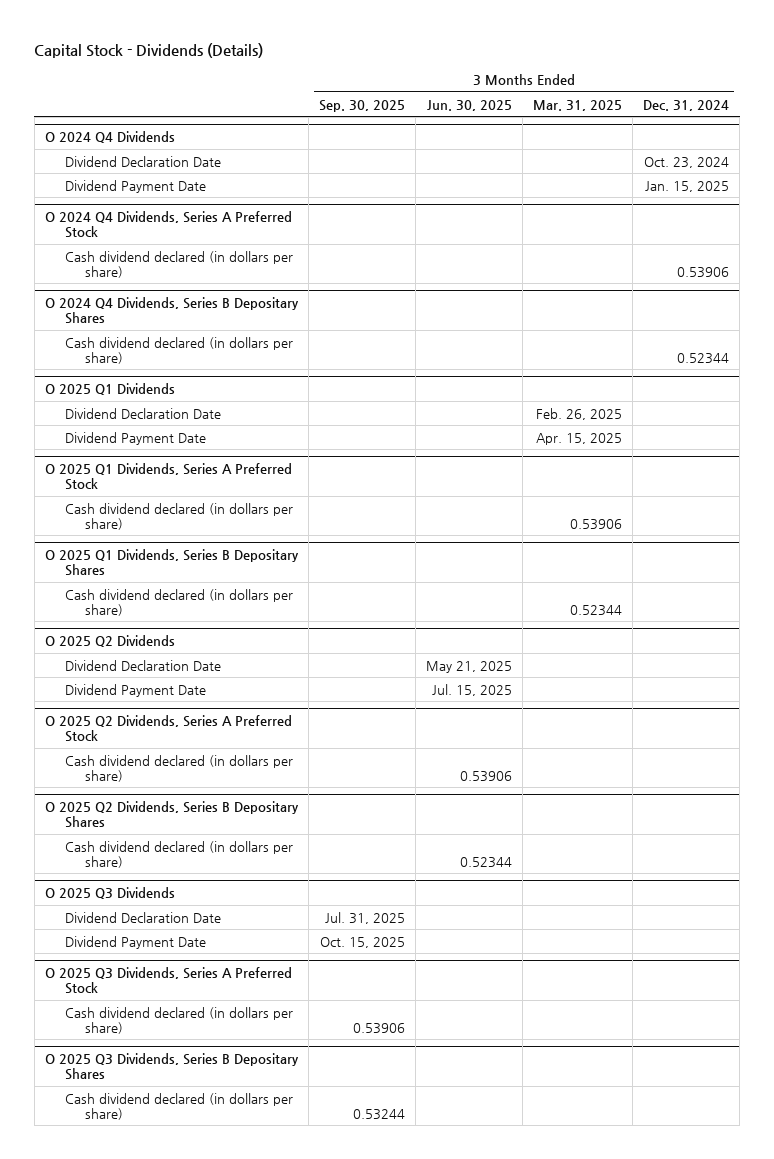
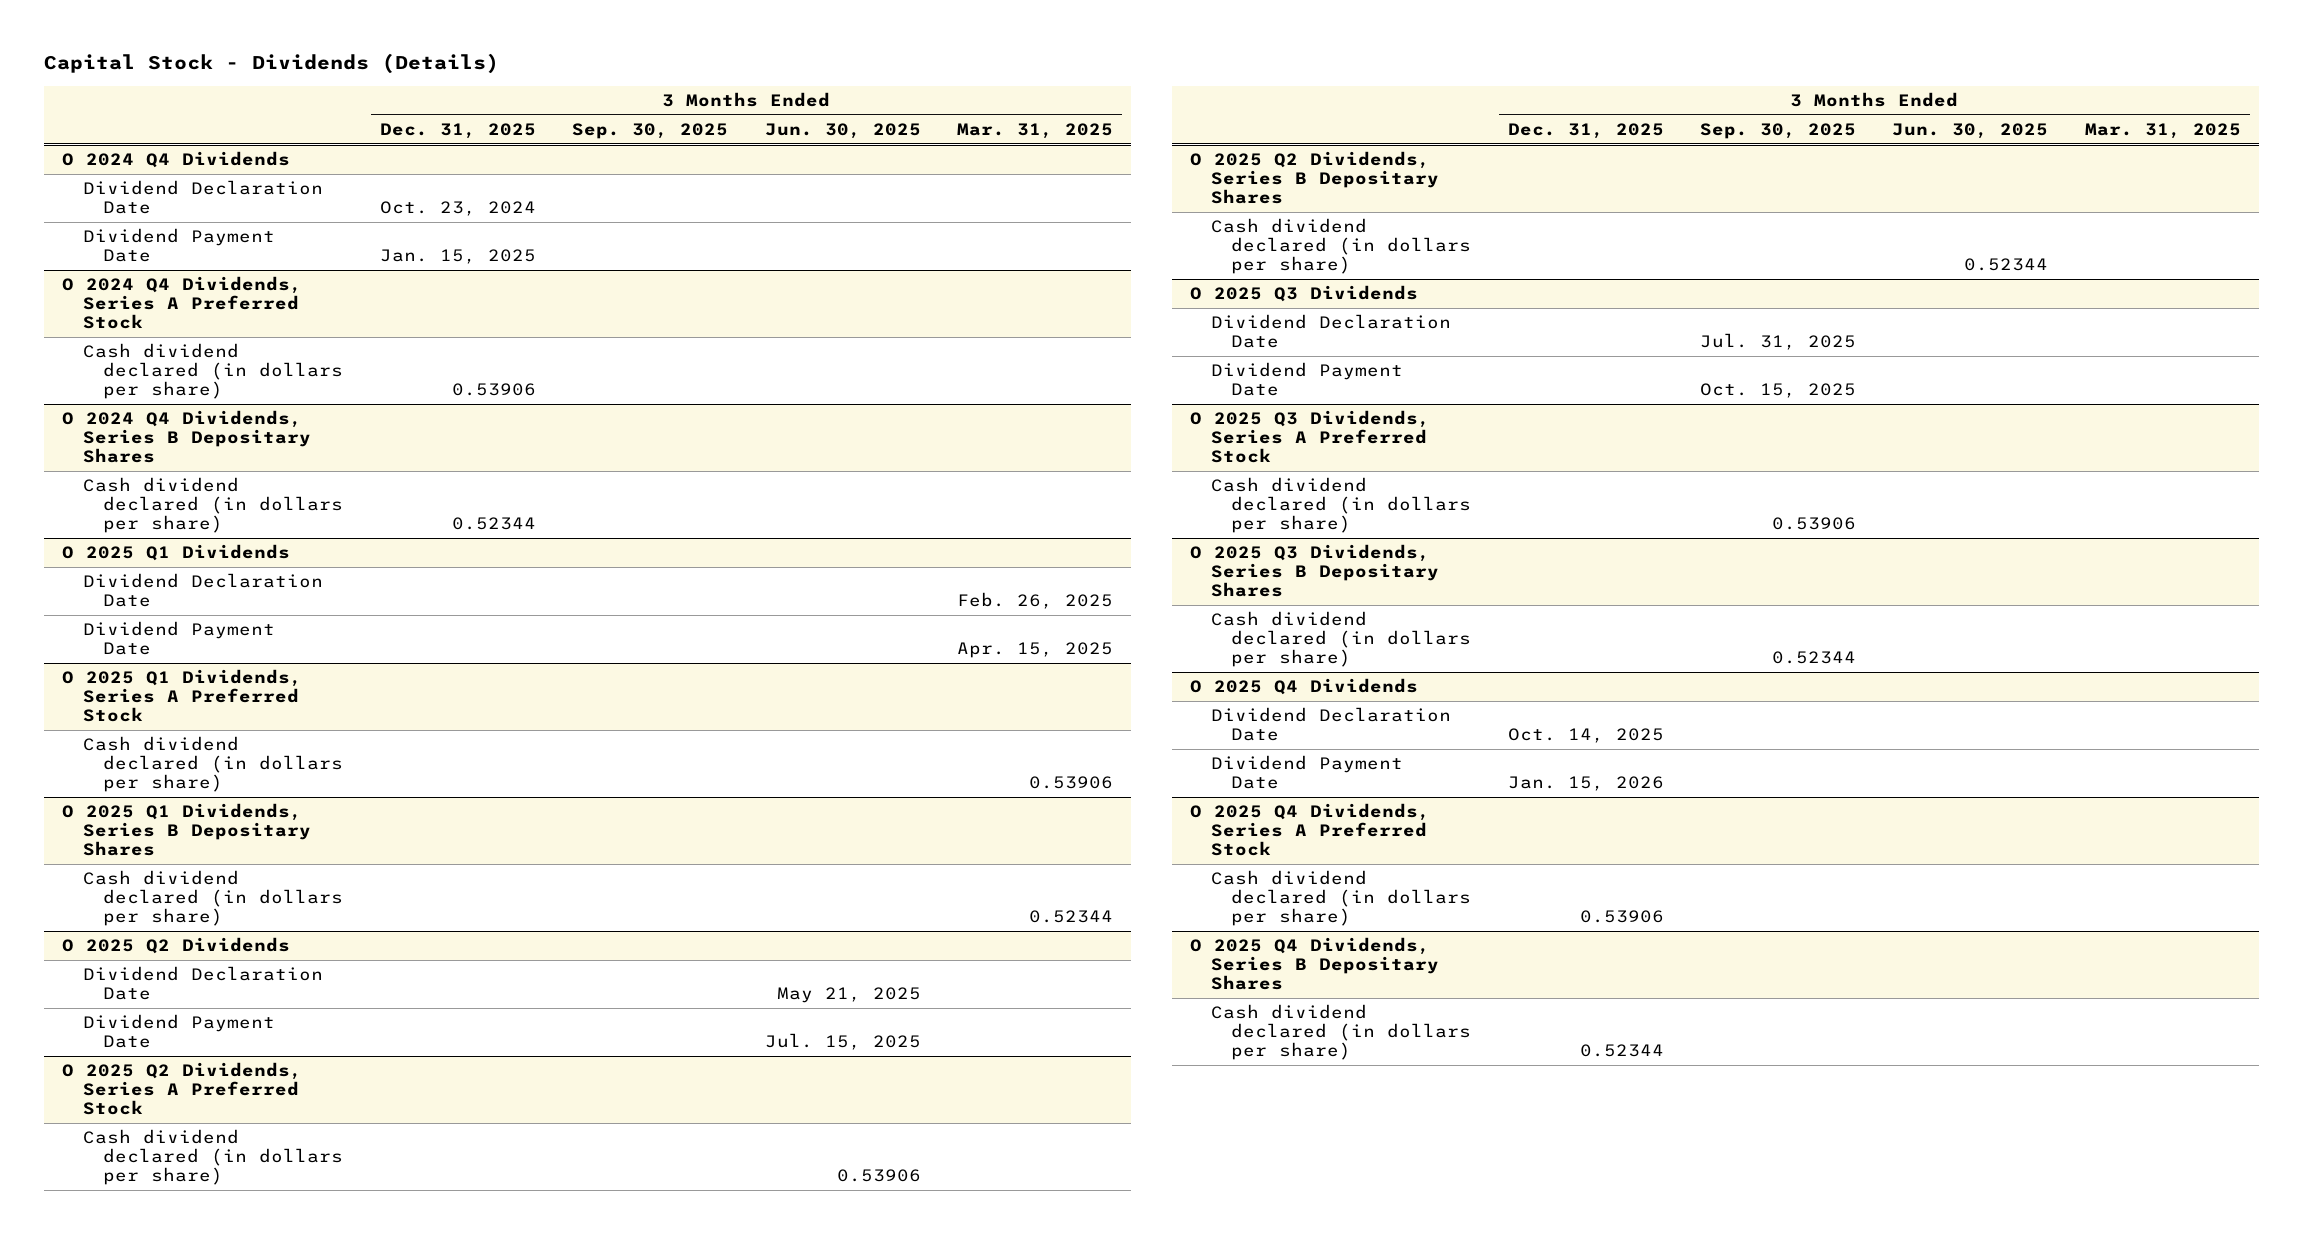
[643,99,730,111] Dec. 31, 2024 -> none
none -> [379,123,536,140] Dec. 31, 2025
[352,1108,405,1120] 0.53244 -> [1772,650,1857,664] 0.52344
none -> [1190,678,1419,696] O 2025 Q4 Dividends
none -> [1210,707,1451,742] Dividend Declaration Date
none -> [1210,755,1403,790] Dividend Payment Date
none -> [1190,803,1431,856] O 2025 Q4 Dividends, Series A Preferred Stock
none -> [1210,870,1472,926] Cash dividend declared (in dollars per share)
none -> [1190,937,1439,990] O 2025 Q4 Dividends, Series B Depositary Shares
none -> [1210,1004,1472,1060] Cash dividend declared (in dollars per share)

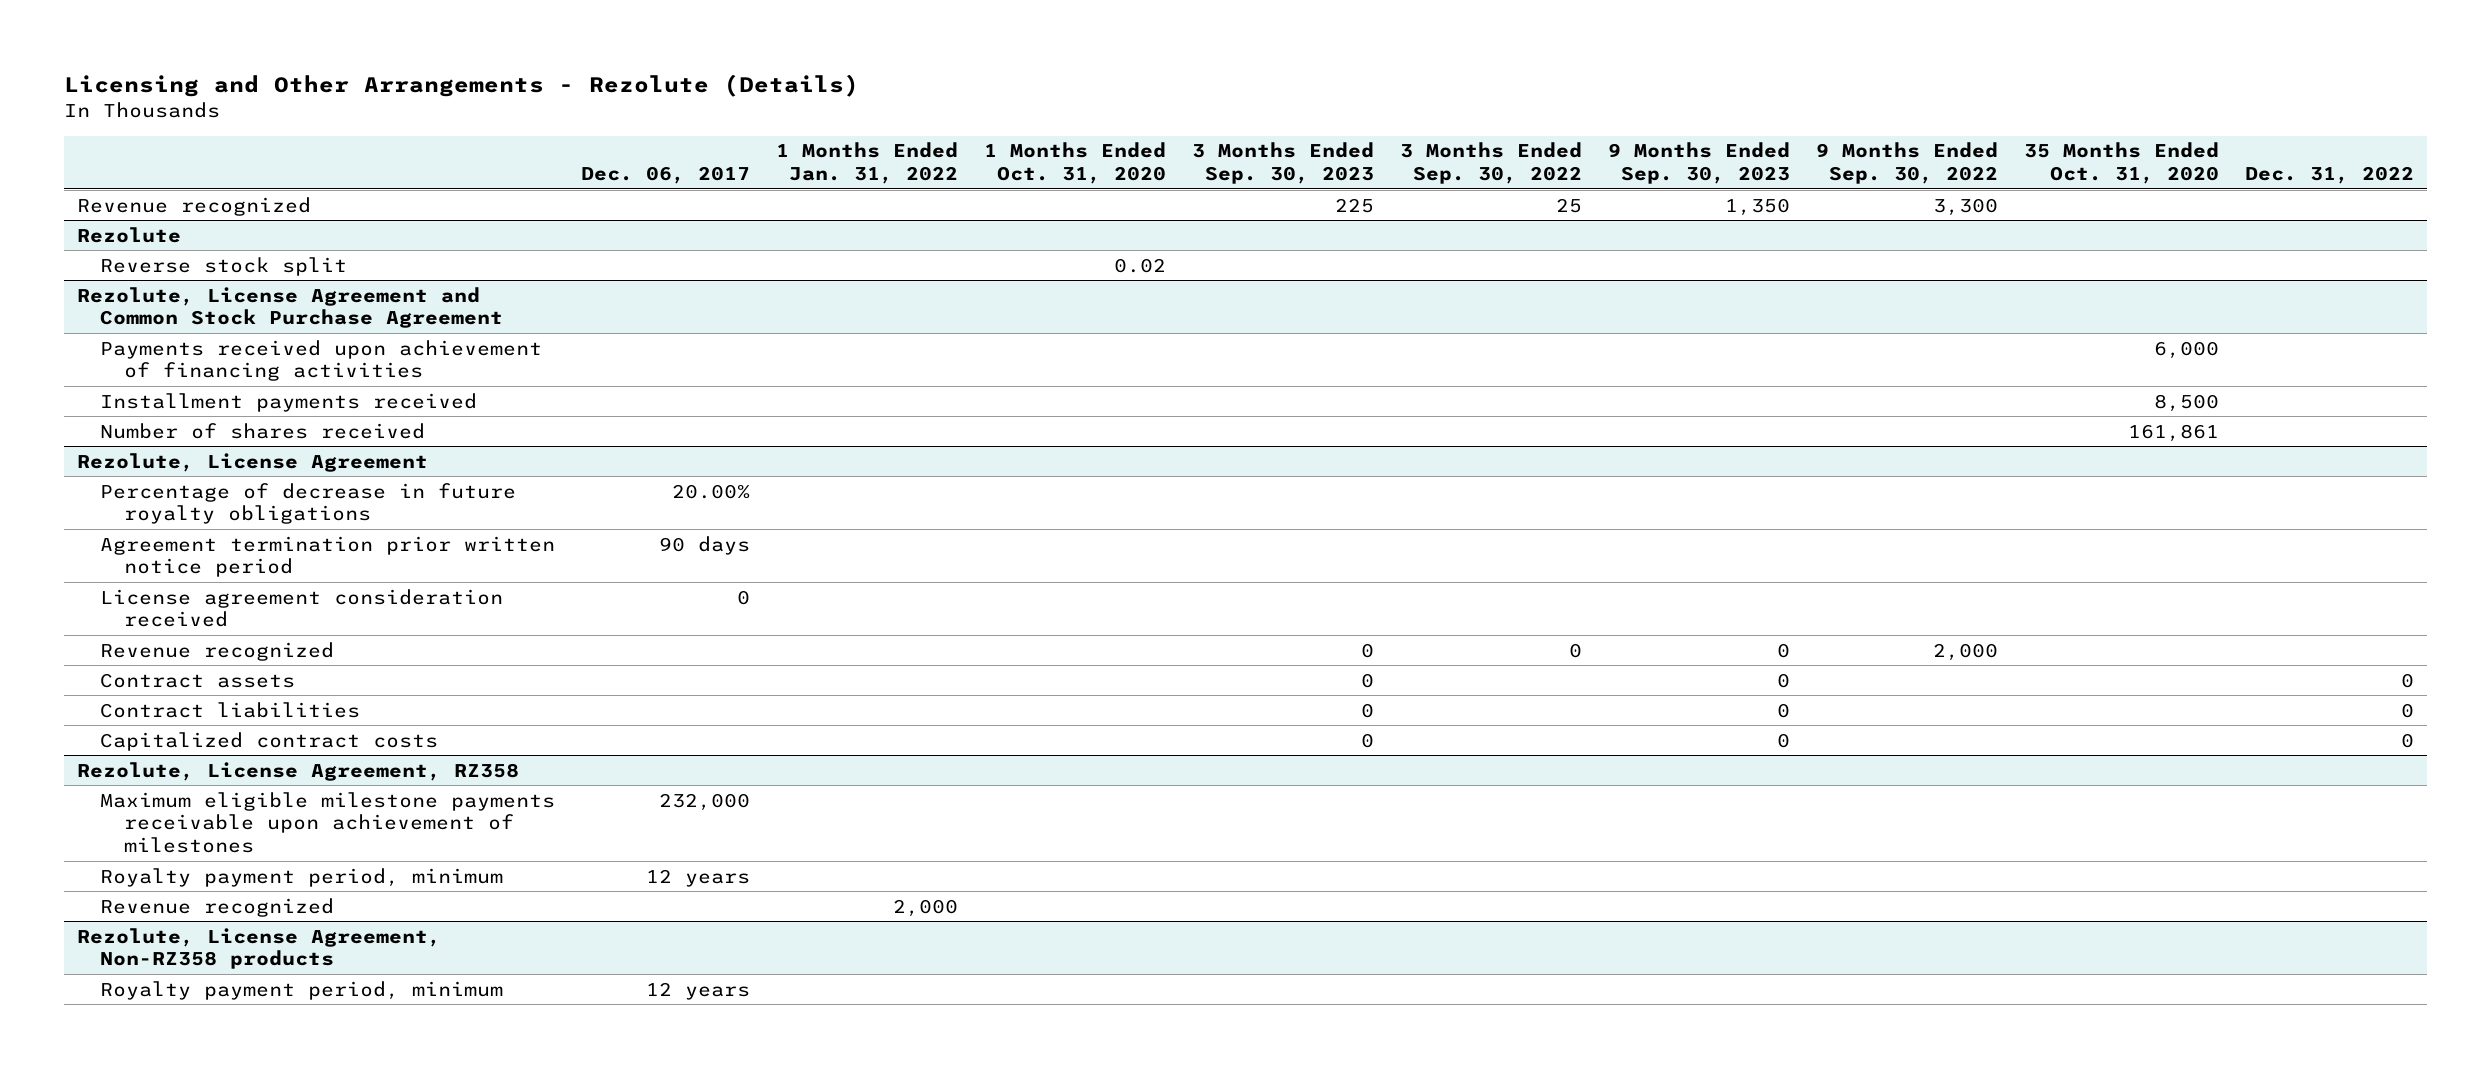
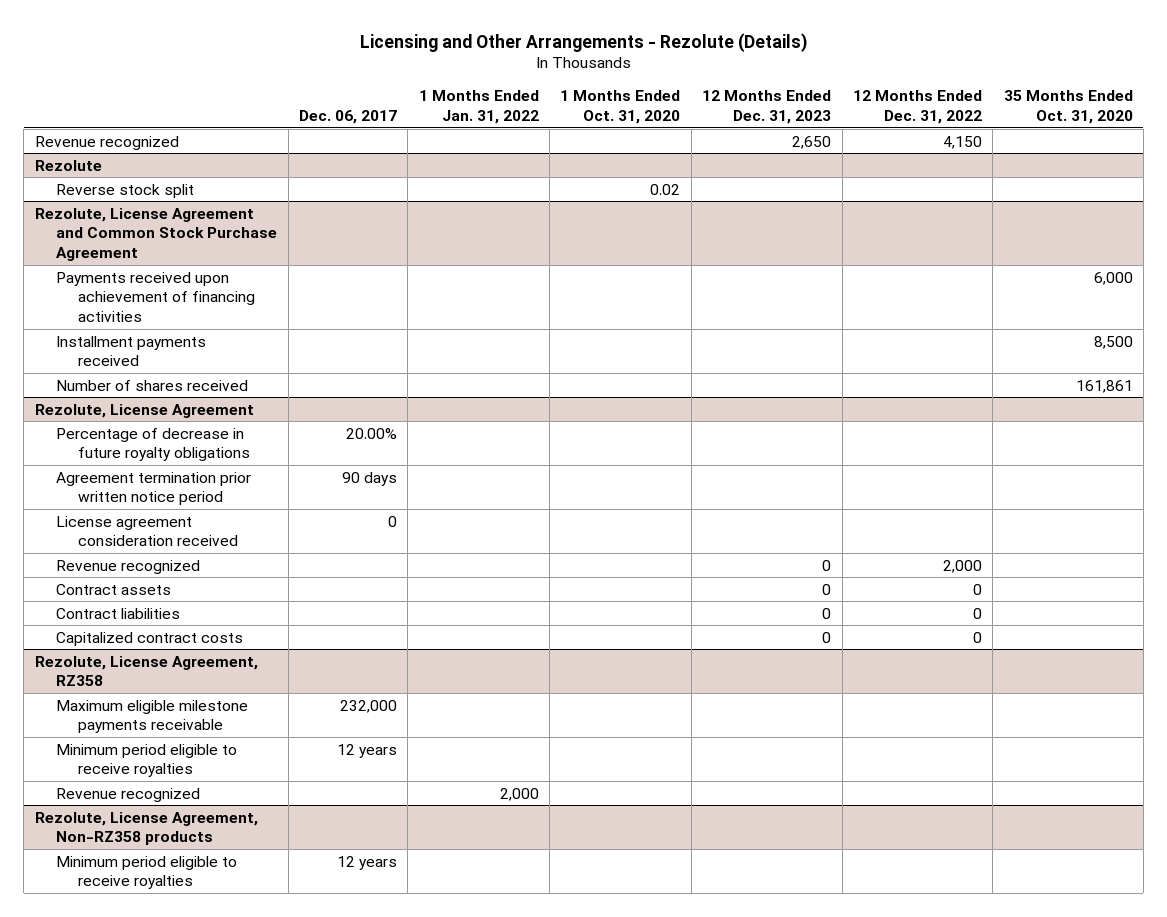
[1192,142,1375,184] 3 Months Ended Sep. 30, 2023 -> none
[1400,142,1583,184] 3 Months Ended Sep. 30, 2022 -> none
[1608,142,1791,184] 9 Months Ended Sep. 30, 2023 -> none
[1816,142,1999,184] 9 Months Ended Sep. 30, 2022 -> none
[2245,165,2415,184] Dec. 31, 2022 -> none
none -> [702,90,832,124] 12 Months Ended Dec. 31, 2023
none -> [852,90,982,124] 12 Months Ended Dec. 31, 2022
[100,791,556,854] Maximum eligible milestone payments receivable upon achievement of milestones -> [56,699,249,734] Maximum eligible milestone payments receivable
[100,867,504,887] Royalty payment period, minimum -> [56,743,238,778] Minimum period eligible to receive royalties
[100,980,504,1000] Royalty payment period, minimum -> [56,855,238,890] Minimum period eligible to receive royalties

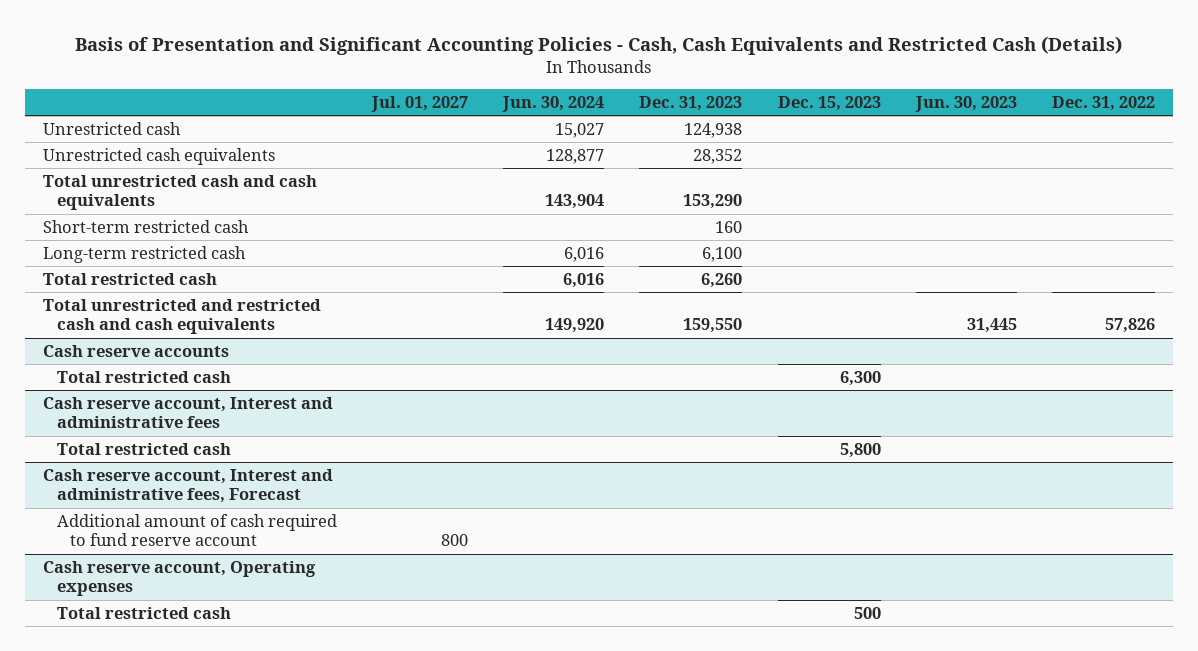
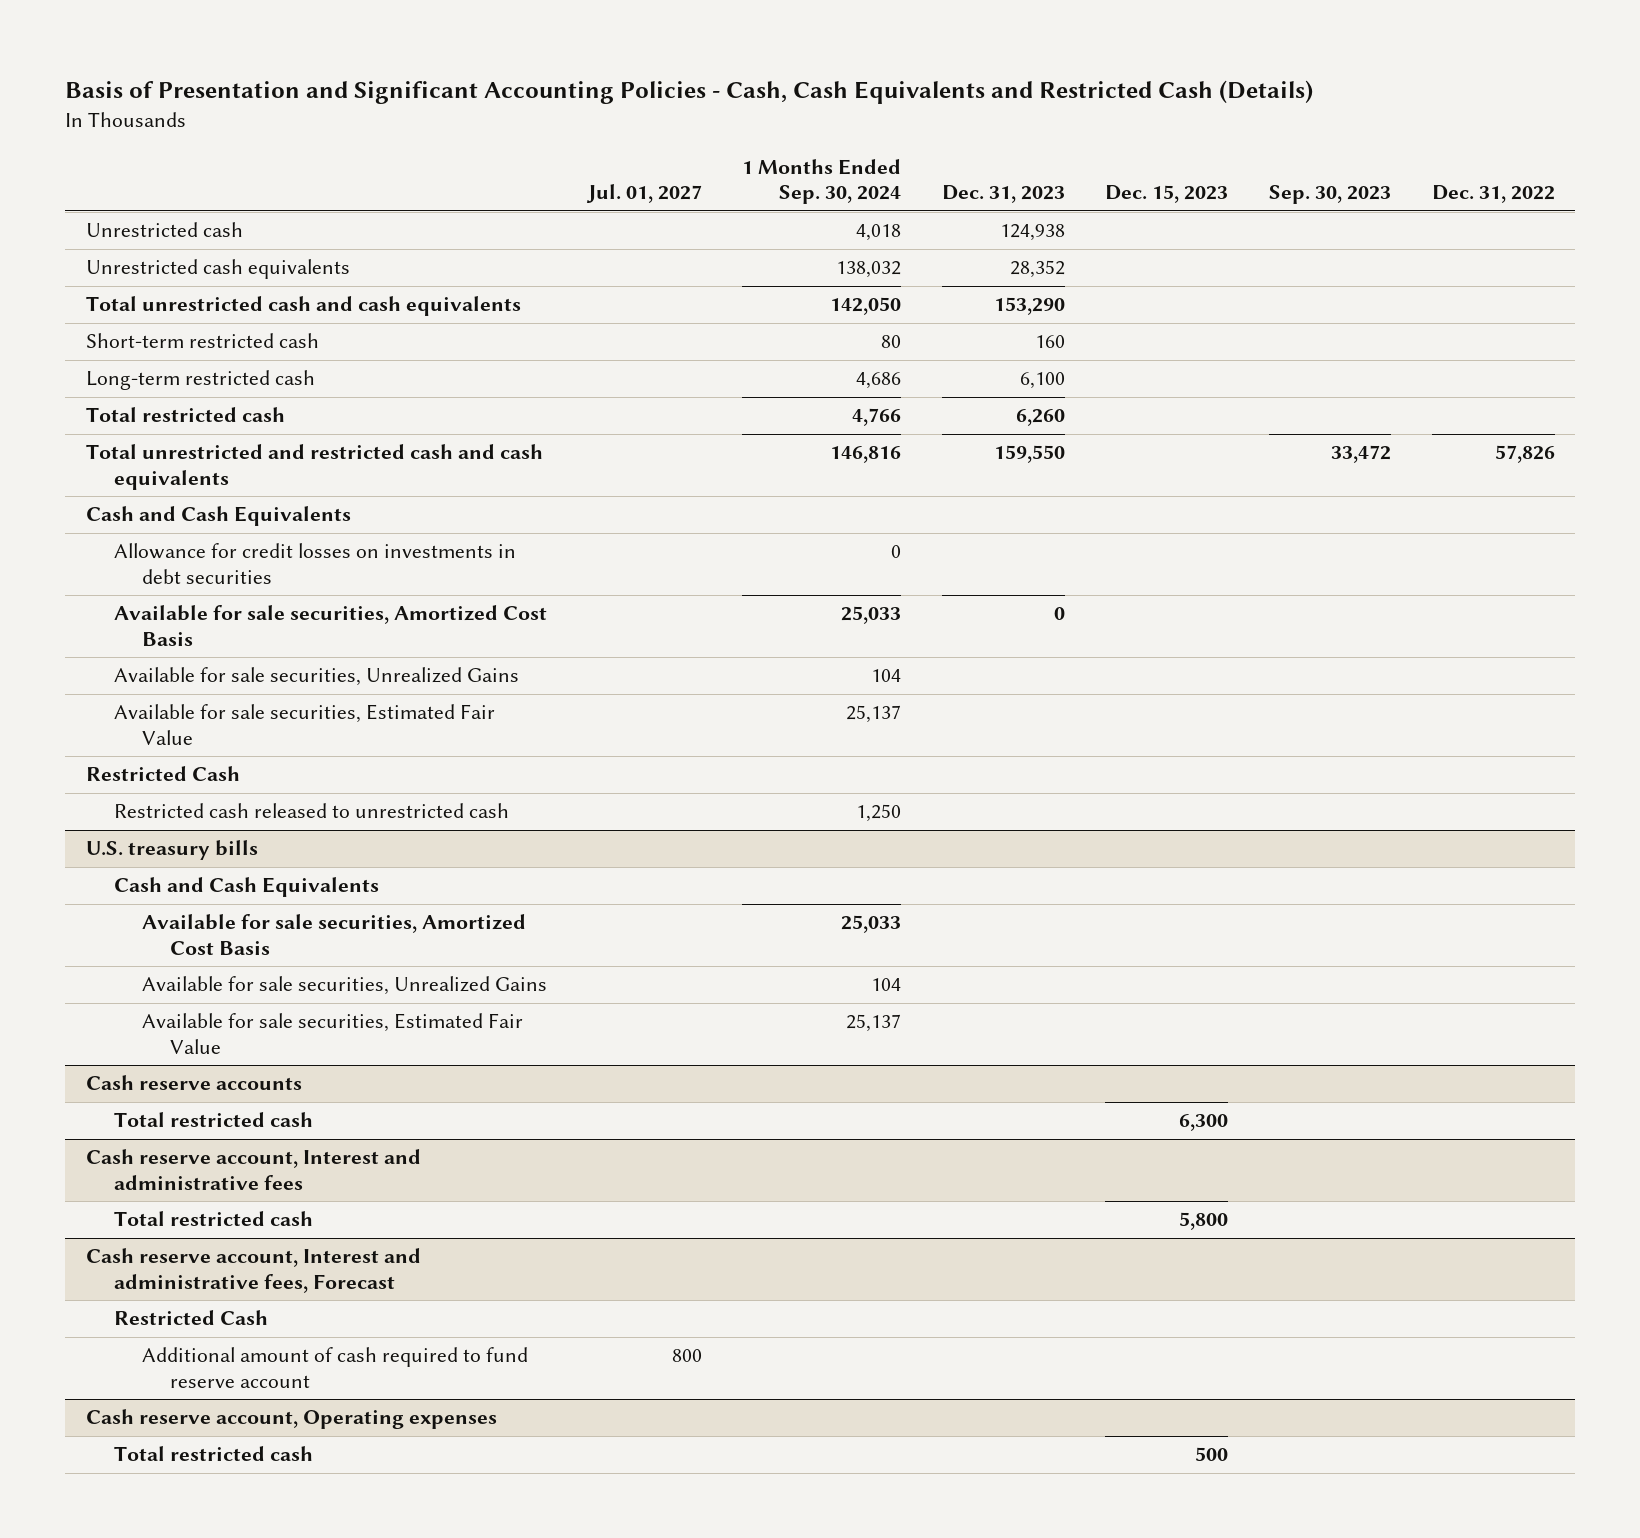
[502,95,605,112] Jun. 30, 2024 -> none
[914,95,1017,112] Jun. 30, 2023 -> none
none -> [742,159,902,205] 1 Months Ended Sep. 30, 2024
none -> [1268,185,1391,205] Sep. 30, 2023
none -> [85,506,351,527] Cash and Cash Equivalents
none -> [113,543,516,584] Allowance for credit losses on investments in debt securities
none -> [113,605,547,646] Available for sale securities, Amortized Cost Basis
none -> [113,667,519,687] Available for sale securities, Unrealized Gains
none -> [113,704,495,745] Available for sale securities, Estimated Fair Value
none -> [85,766,240,782] Restricted Cash
none -> [113,803,509,819] Restricted cash released to unrestricted cash
none -> [85,840,258,861] U.S. treasury bills
none -> [113,877,379,898] Cash and Cash Equivalents
none -> [141,914,526,955] Available for sale securities, Amortized Cost Basis
none -> [141,976,547,996] Available for sale securities, Unrealized Gains
none -> [141,1013,523,1054] Available for sale securities, Estimated Fair Value
none -> [113,1310,268,1326] Restricted Cash

